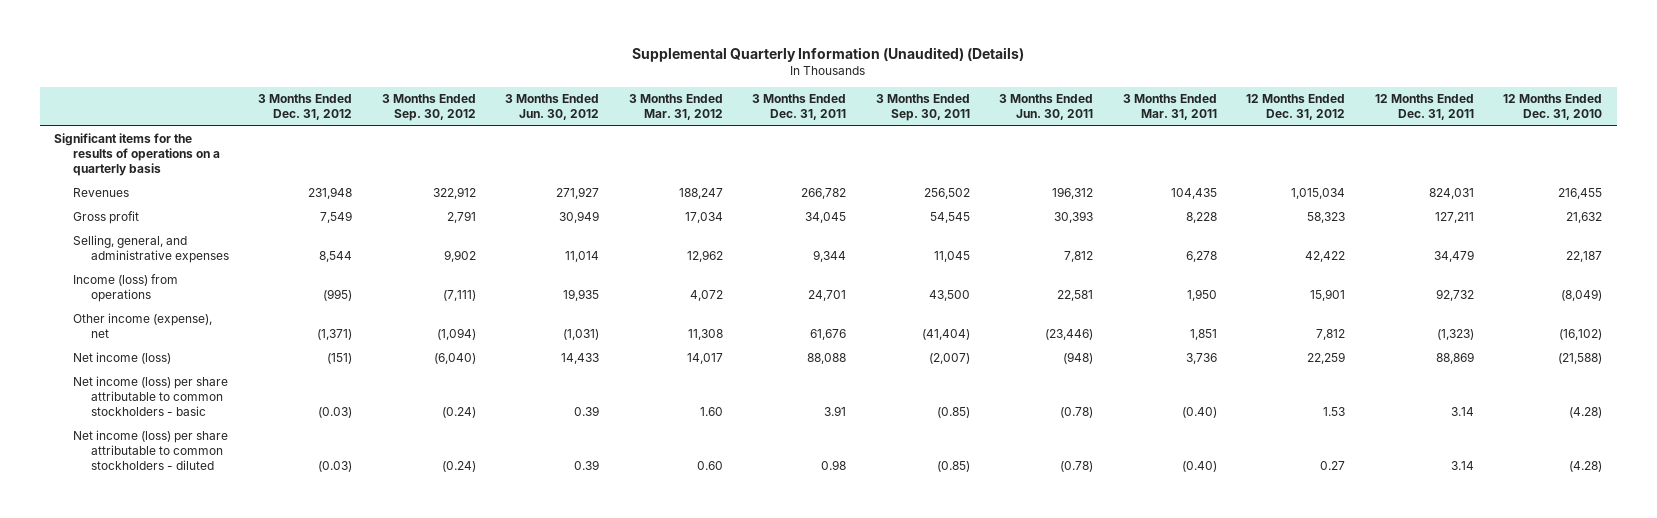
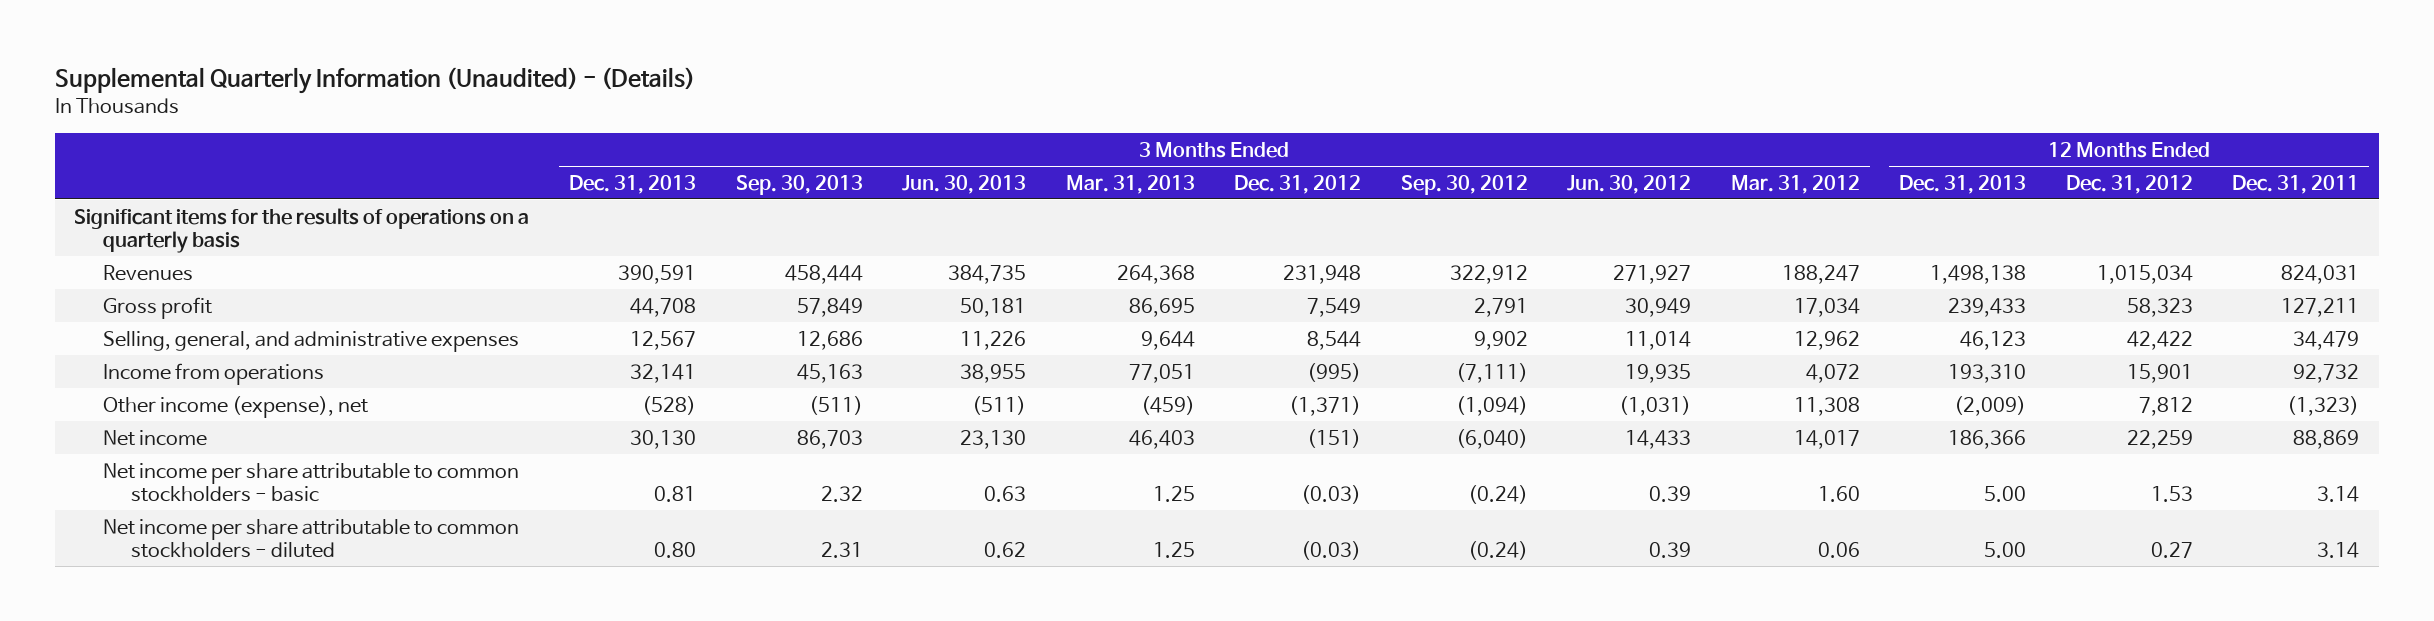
[632,46,1025,62] Supplemental Quarterly Information (Unaudited) (Details) -> [54,67,695,95] Supplemental Quarterly Information (Unaudited) - (Details)
[752,94,847,121] 3 Months Ended Dec. 31, 2011 -> none
[875,94,970,122] 3 Months Ended Sep. 30, 2011 -> none
[999,94,1094,121] 3 Months Ended Jun. 30, 2011 -> none
[1122,94,1217,121] 3 Months Ended Mar. 31, 2011 -> none
[1503,94,1603,121] 12 Months Ended Dec. 31, 2010 -> none
none -> [568,174,696,194] Dec. 31, 2013
none -> [735,174,863,195] Sep. 30, 2013
none -> [902,174,1027,194] Jun. 30, 2013
none -> [1065,174,1195,194] Mar. 31, 2013
none -> [1899,174,2027,194] Dec. 31, 2013
[72,274,178,303] Income (loss) from operations -> [102,362,324,385] Income from operations
[72,352,171,365] Net income (loss) -> [102,429,207,446] Net income
[72,376,228,417] Net income (loss) per share attributable to common stockholders - basic -> [102,462,519,503] Net income per share attributable to common stockholders - basic
[72,430,228,471] Net income (loss) per share attributable to common stockholders - diluted -> [102,518,519,559] Net income per share attributable to common stockholders - diluted
[696,461,723,471] 0.60 -> [1817,542,1860,559] 0.06

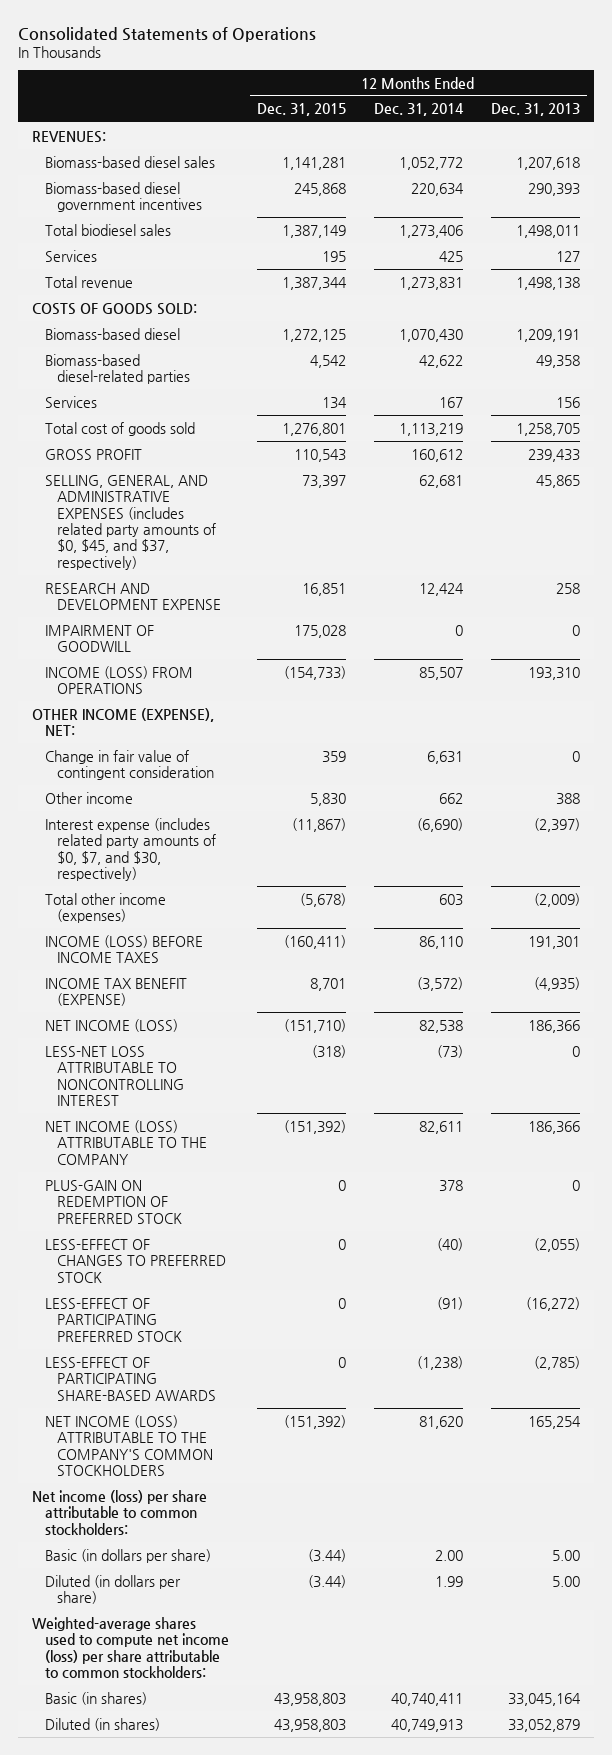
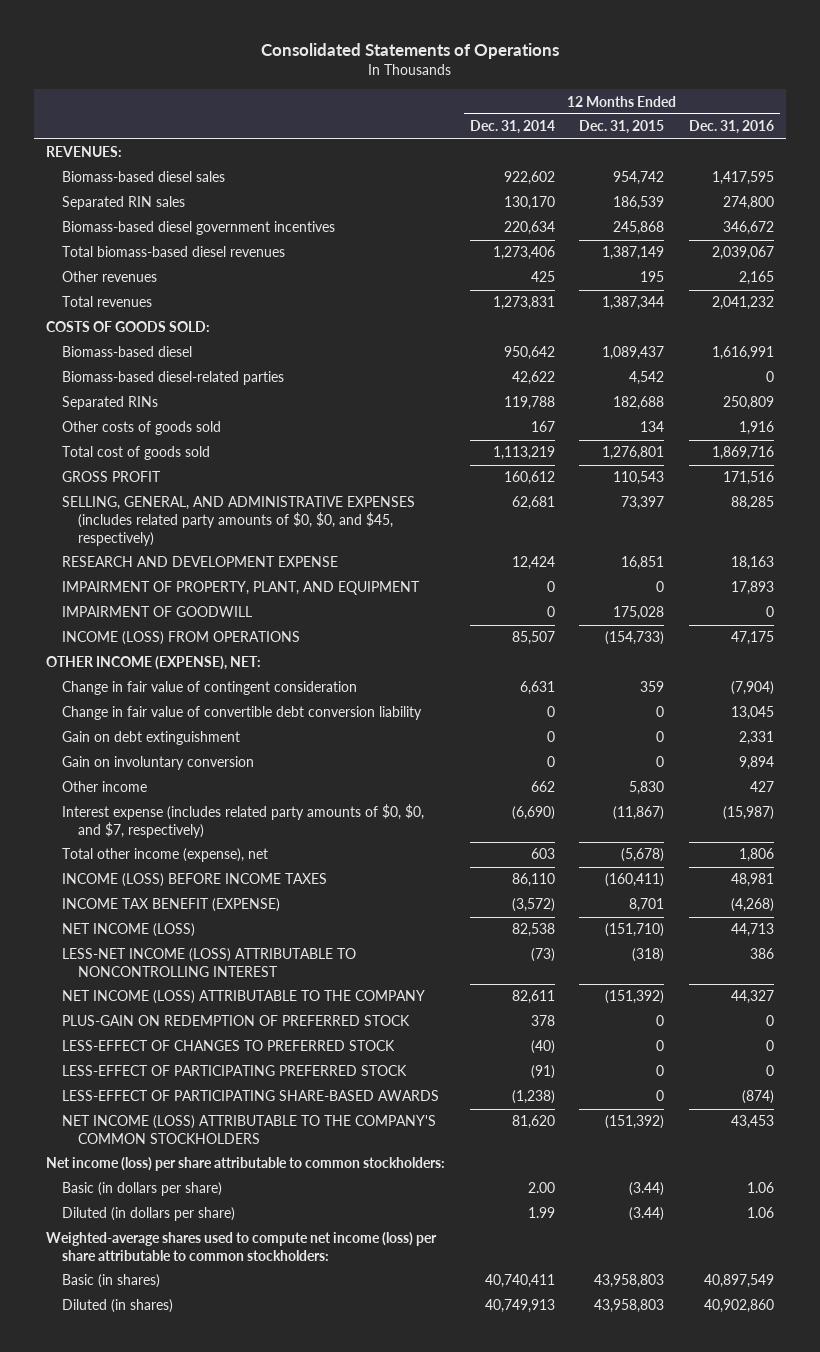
[490,103,580,117] Dec. 31, 2013 -> none
none -> [688,120,774,135] Dec. 31, 2016
[281,156,346,170] 1,141,281 -> [613,171,665,186] 954,742
[398,156,463,170] 1,052,772 -> [503,171,555,186] 922,602
none -> [61,196,185,211] Separated RIN sales
[44,223,171,236] Total biodiesel sales -> [61,246,285,258] Total biomass-based diesel revenues
[44,249,97,262] Services -> [61,271,157,283] Other revenues
[44,275,133,288] Total revenue -> [61,296,152,308] Total revenues
[281,328,346,342] 1,272,125 -> [602,346,665,361] 1,089,437
[398,328,463,342] 1,070,430 -> [503,346,555,361] 950,642
none -> [61,396,158,411] Separated RINs
[44,395,97,408] Services -> [61,421,221,436] Other costs of goods sold
[44,474,217,570] SELLING, GENERAL, AND ADMINISTRATIVE EXPENSES (includes related party amounts of $0, $45, and $37, respectively) -> [61,496,415,546] SELLING, GENERAL, AND ADMINISTRATIVE EXPENSES (includes related party amounts of $0, $0, and $45, respectively)
none -> [61,581,420,596] IMPAIRMENT OF PROPERTY, PLANT, AND EQUIPMENT
none -> [61,706,422,721] Change in fair value of convertible debt conversion liability
none -> [61,731,240,746] Gain on debt extinguishment
none -> [61,756,254,771] Gain on involuntary conversion
[44,817,217,881] Interest expense (includes related party amounts of $0, $7, and $30, respectively) -> [61,804,424,839] Interest expense (includes related party amounts of $0, $0, and $7, respectively)
[44,892,166,924] Total other income (expenses) -> [61,848,268,863] Total other income (expense), net
[44,1045,185,1106] LESS-NET LOSS ATTRIBUTABLE TO NONCONTROLLING INTEREST -> [61,948,356,978] LESS-NET INCOME (LOSS) ATTRIBUTABLE TO NONCONTROLLING INTEREST

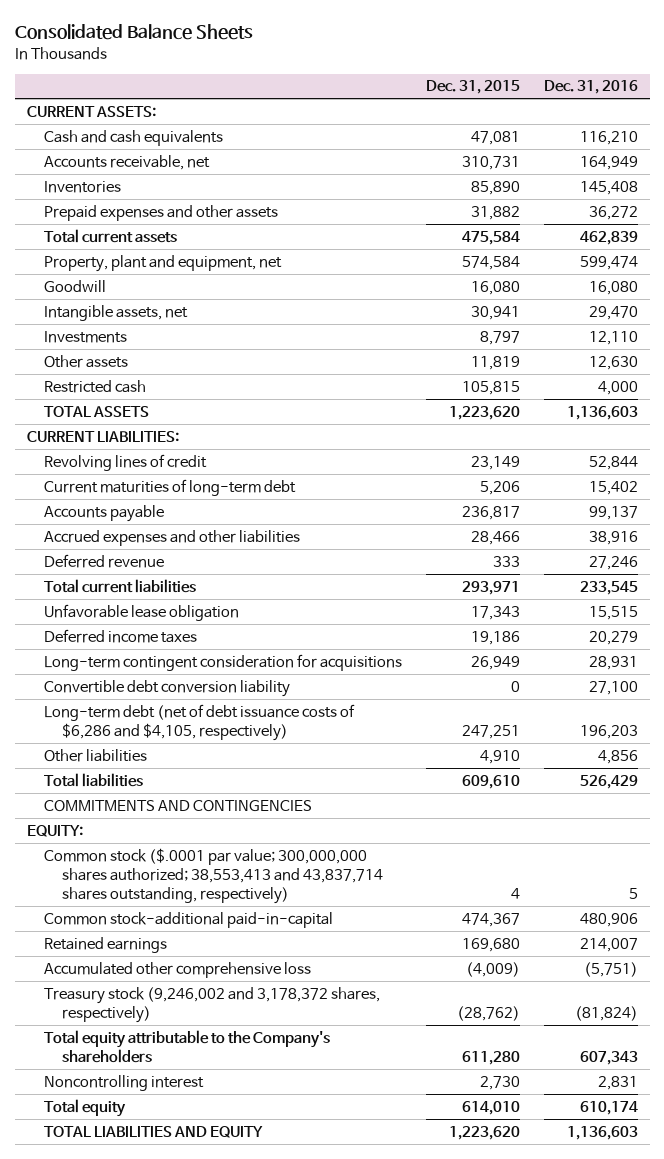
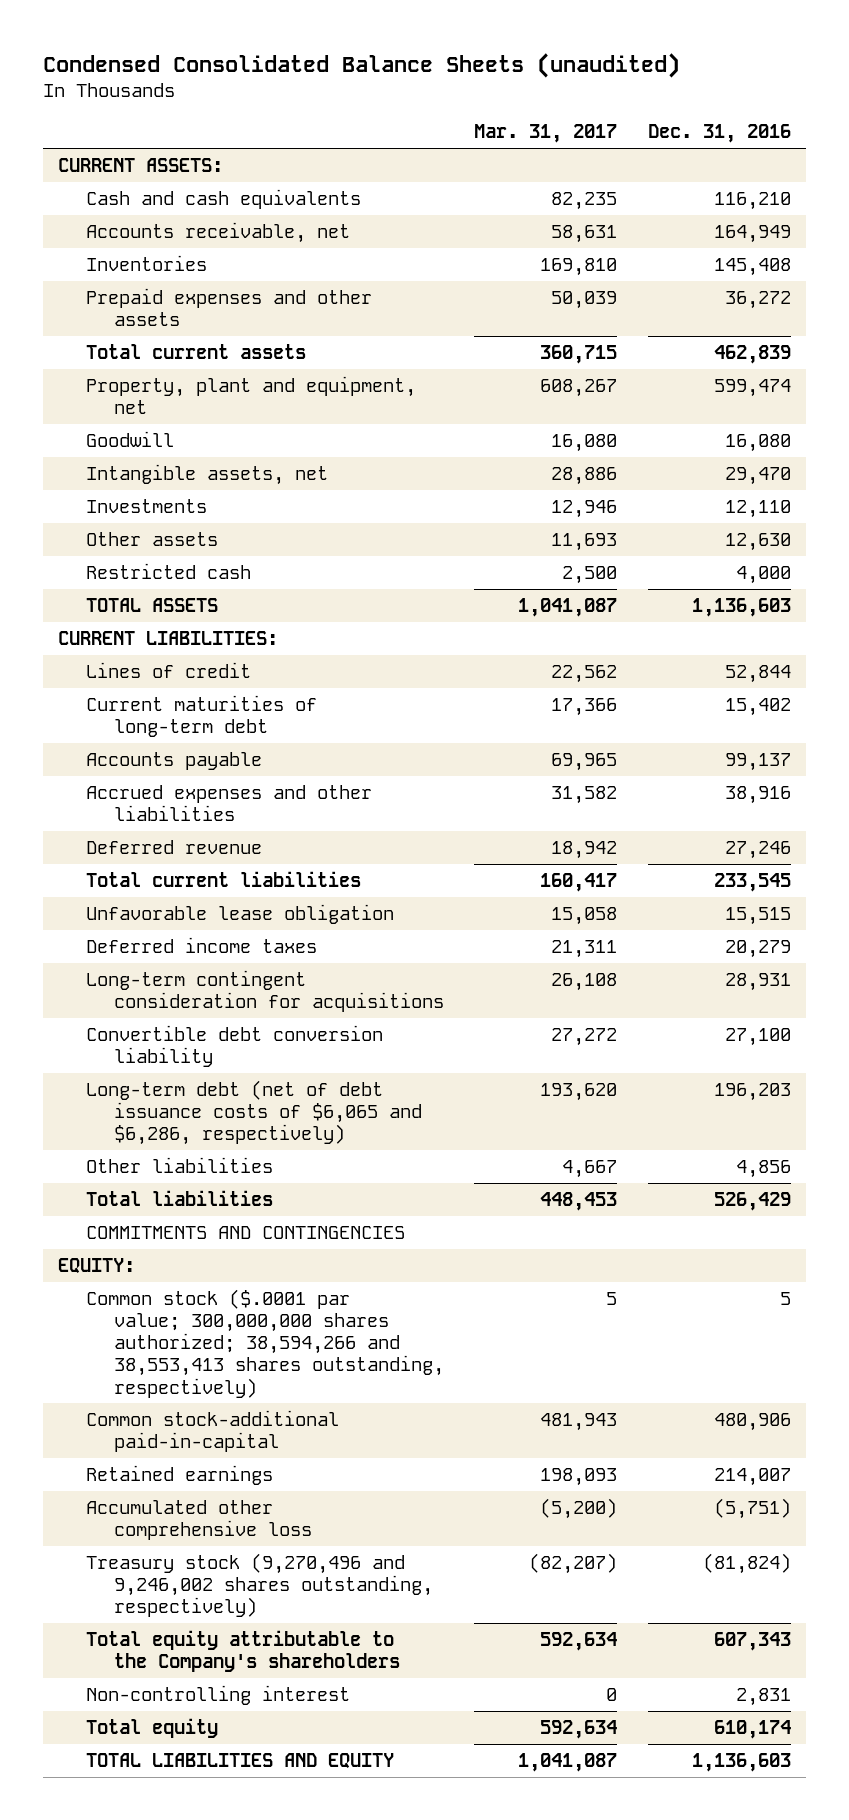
[14,24,253,41] Consolidated Balance Sheets -> [43,52,681,78] Condensed Consolidated Balance Sheets (unaudited)
[425,80,520,95] Dec. 31, 2015 -> none
none -> [474,124,618,144] Mar. 31, 2017
[44,453,208,471] Revolving lines of credit -> [86,661,252,678] Lines of credit
[44,703,356,741] Long-term debt (net of debt issuance costs of $6,286 and $4,105, respectively) -> [86,1079,422,1146] Long-term debt (net of debt issuance costs of $6,065 and $6,286, respectively)
[44,847,383,904] Common stock ($.0001 par value; 300,000,000 shares authorized; 38,553,413 and 43,837,714 shares outstanding, respectively) -> [86,1288,444,1398] Common stock ($.0001 par value; 300,000,000 shares authorized; 38,594,266 and 38,553,413 shares outstanding, respectively)
[44,986,381,1023] Treasury stock (9,246,002 and 3,178,372 shares, respectively) -> [86,1552,433,1618] Treasury stock (9,270,496 and 9,246,002 shares outstanding, respectively)
[44,1074,205,1091] Noncontrolling interest -> [86,1684,351,1705] Non-controlling interest

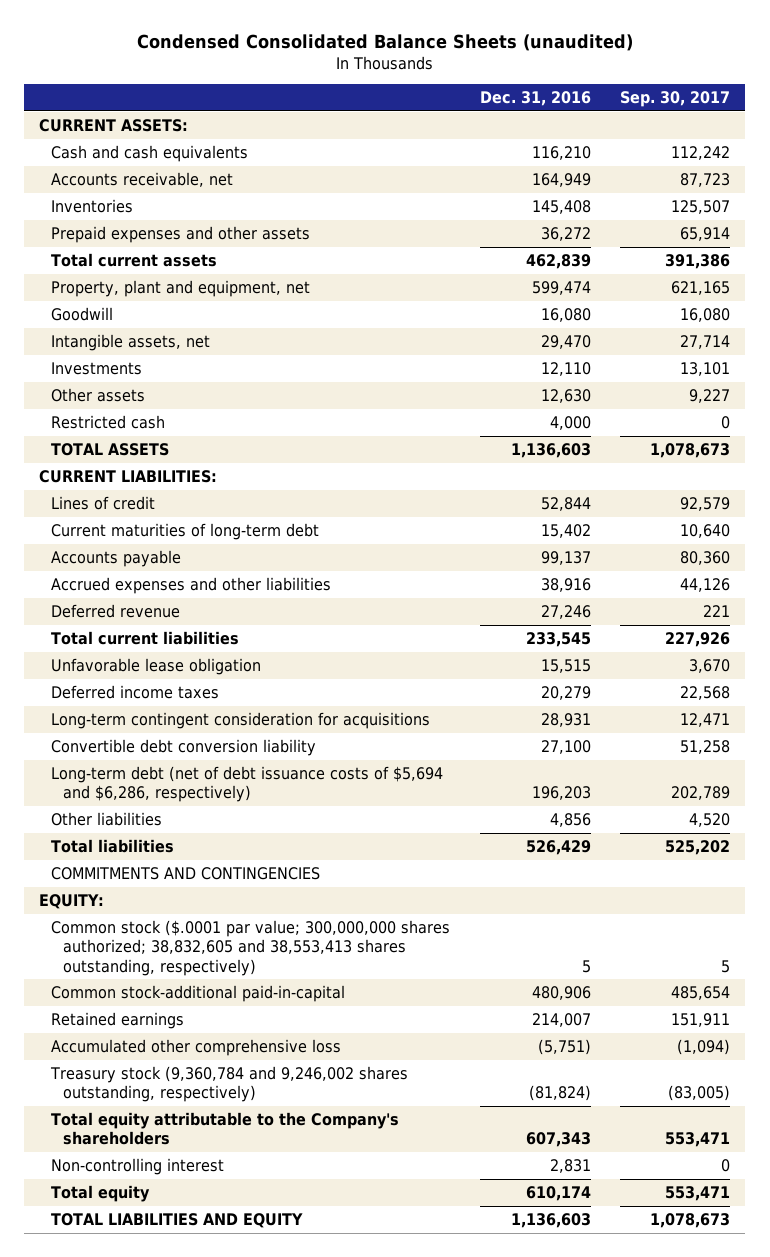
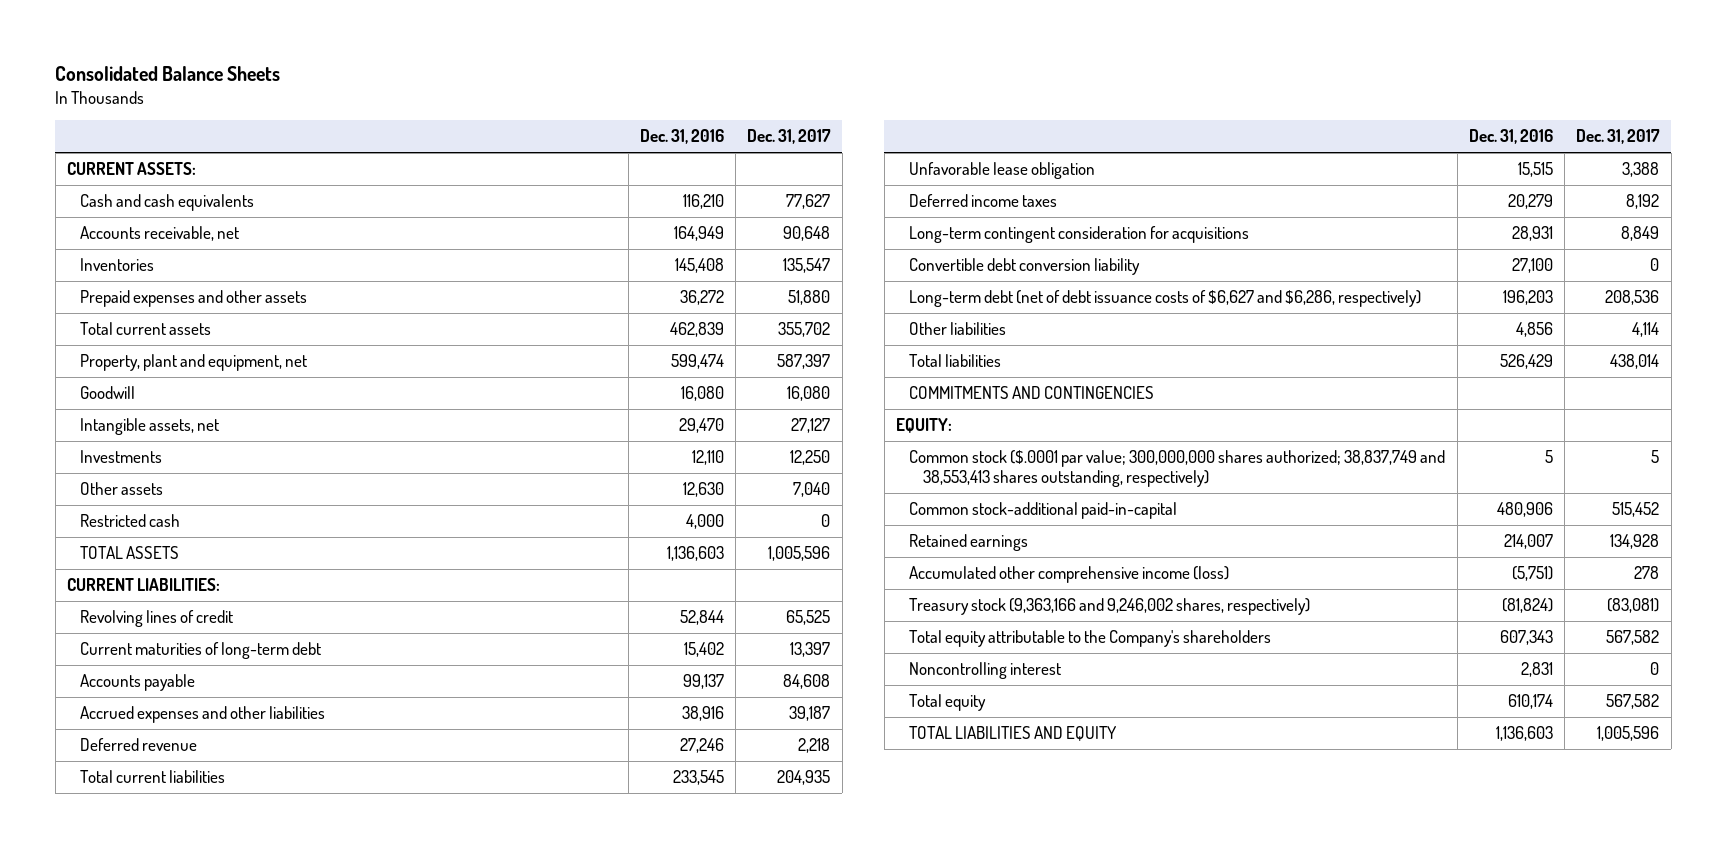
[136,34,633,52] Condensed Consolidated Balance Sheets (unaudited) -> [55,66,281,82] Consolidated Balance Sheets
[620,91,731,108] Sep. 30, 2017 -> none
none -> [747,129,832,145] Dec. 31, 2017
[51,496,156,511] Lines of credit -> [80,609,234,627] Revolving lines of credit
[51,766,444,803] Long-term debt (net of debt issuance costs of $5,694 and $6,286, respectively) -> [909,289,1422,307] Long-term debt (net of debt issuance costs of $6,627 and $6,286, respectively)
[51,920,451,976] Common stock ($.0001 par value; 300,000,000 shares authorized; 38,832,605 and 38,553,413 shares outstanding, respectively) -> [909,449,1446,487] Common stock ($.0001 par value; 300,000,000 shares authorized; 38,837,749 and 38,553,413 shares outstanding, respectively)
[51,1039,342,1057] Accumulated other comprehensive loss -> [909,565,1230,583] Accumulated other comprehensive income (loss)
[50,1066,409,1103] Treasury stock (9,360,784 and 9,246,002 shares outstanding, respectively) -> [909,597,1311,615] Treasury stock (9,363,166 and 9,246,002 shares, respectively)
[51,1158,225,1176] Non-controlling interest -> [909,661,1062,679] Noncontrolling interest

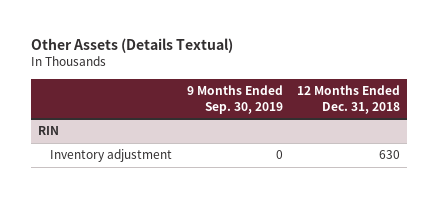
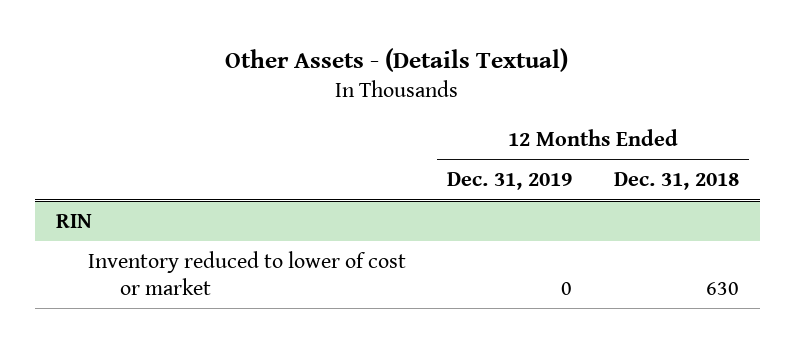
[31,38,234,54] Other Assets (Details Textual) -> [225,48,569,73] Other Assets - (Details Textual)
[186,84,283,114] 9 Months Ended Sep. 30, 2019 -> none
none -> [447,172,573,191] Dec. 31, 2019
[50,149,173,163] Inventory adjustment -> [87,250,406,295] Inventory reduced to lower of cost or market

